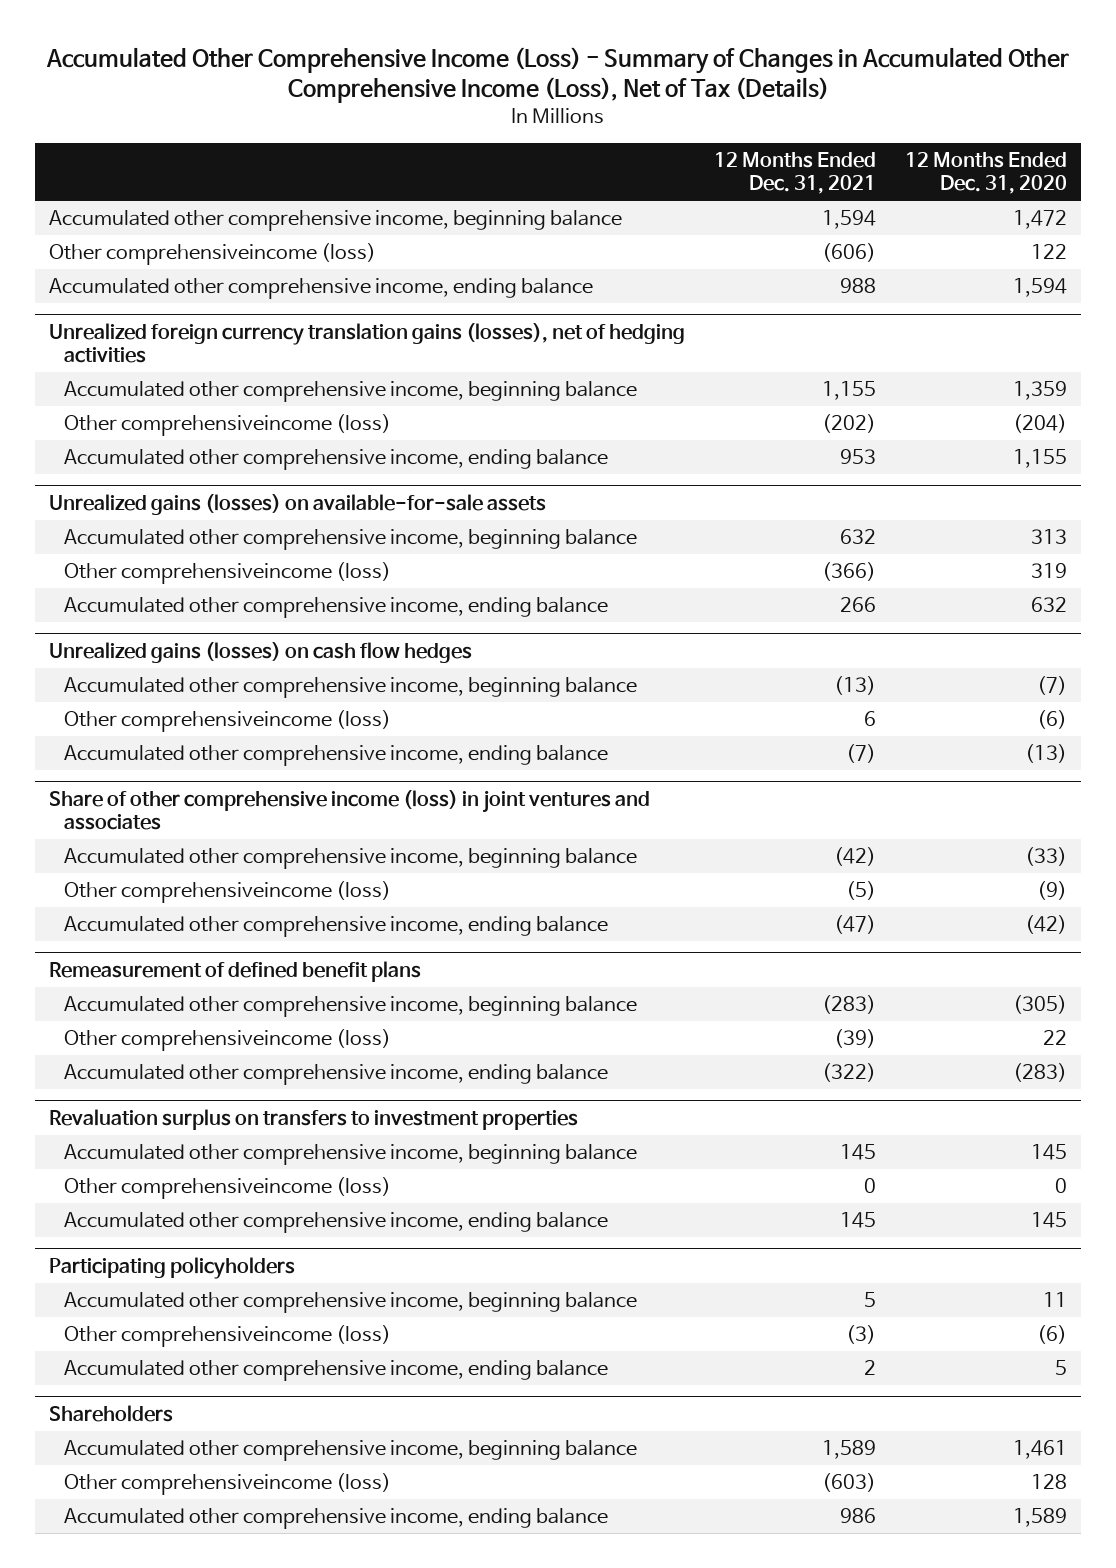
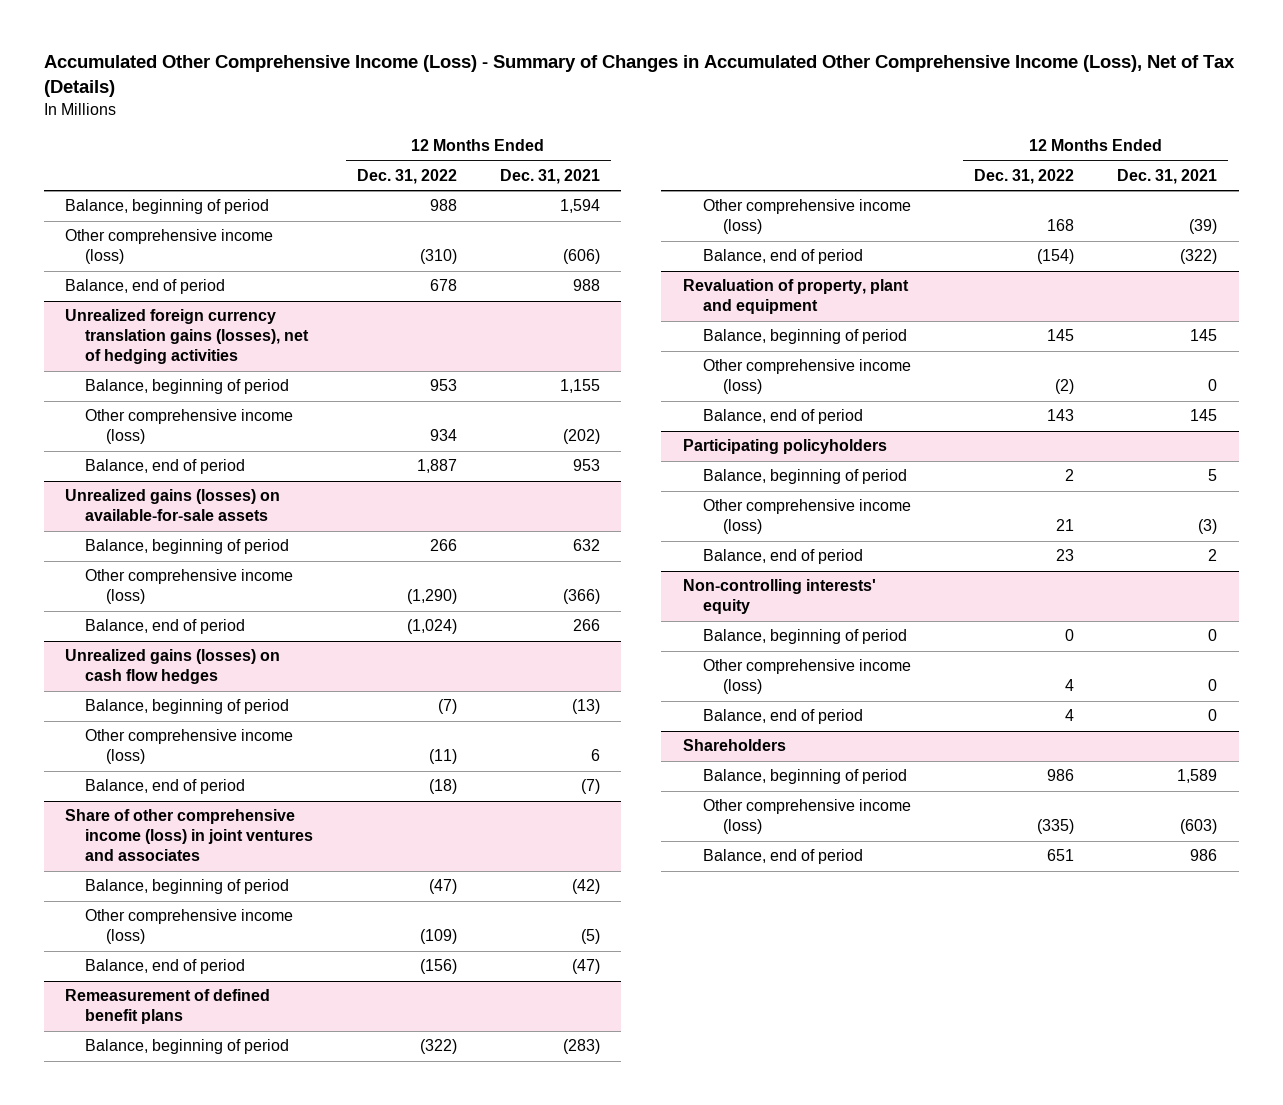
[904,152,1067,195] 12 Months Ended Dec. 31, 2020 -> none
none -> [356,168,457,184] Dec. 31, 2022
[49,210,623,232] Accumulated other comprehensive income, beginning balance -> [65,199,270,215] Balance, beginning of period
[49,243,377,266] Other comprehensiveincome (loss) -> [65,229,274,265] Other comprehensive income (loss)
[49,278,594,300] Accumulated other comprehensive income, ending balance -> [65,279,226,295] Balance, end of period
[64,381,638,403] Accumulated other comprehensive income, beginning balance -> [85,379,290,395] Balance, beginning of period
[64,414,392,437] Other comprehensiveincome (loss) -> [85,409,294,445] Other comprehensive income (loss)
[64,449,609,471] Accumulated other comprehensive income, ending balance -> [85,459,246,475] Balance, end of period
[64,529,638,551] Accumulated other comprehensive income, beginning balance -> [85,539,290,555] Balance, beginning of period
[64,562,392,585] Other comprehensiveincome (loss) -> [85,569,294,605] Other comprehensive income (loss)
[64,597,609,619] Accumulated other comprehensive income, ending balance -> [85,619,246,635] Balance, end of period
[64,677,638,699] Accumulated other comprehensive income, beginning balance -> [85,699,290,715] Balance, beginning of period
[64,710,392,733] Other comprehensiveincome (loss) -> [85,729,294,765] Other comprehensive income (loss)
[64,745,609,767] Accumulated other comprehensive income, ending balance -> [85,779,246,795] Balance, end of period
[64,848,638,870] Accumulated other comprehensive income, beginning balance -> [85,879,290,895] Balance, beginning of period
[64,881,392,904] Other comprehensiveincome (loss) -> [85,909,294,945] Other comprehensive income (loss)
[64,916,609,938] Accumulated other comprehensive income, ending balance -> [85,959,246,975] Balance, end of period
[64,996,638,1018] Accumulated other comprehensive income, beginning balance -> [85,1039,290,1055] Balance, beginning of period
[64,1029,392,1052] Other comprehensiveincome (loss) -> [703,199,912,235] Other comprehensive income (loss)
[64,1064,609,1086] Accumulated other comprehensive income, ending balance -> [703,249,864,265] Balance, end of period
[49,1108,579,1130] Revaluation surplus on transfers to investment properties -> [682,279,909,315] Revaluation of property, plant and equipment
[64,1144,638,1166] Accumulated other comprehensive income, beginning balance -> [703,329,908,345] Balance, beginning of period
[64,1177,392,1200] Other comprehensiveincome (loss) -> [703,359,912,395] Other comprehensive income (loss)
[64,1212,609,1234] Accumulated other comprehensive income, ending balance -> [703,409,864,425] Balance, end of period
[64,1292,638,1314] Accumulated other comprehensive income, beginning balance -> [703,469,908,485] Balance, beginning of period
[64,1325,392,1348] Other comprehensiveincome (loss) -> [703,499,912,535] Other comprehensive income (loss)
[64,1360,609,1382] Accumulated other comprehensive income, ending balance -> [703,549,864,565] Balance, end of period
none -> [682,579,876,615] Non-controlling interests' equity
none -> [703,629,908,645] Balance, beginning of period
none -> [703,659,912,695] Other comprehensive income (loss)
none -> [703,709,864,725] Balance, end of period
[64,1440,638,1462] Accumulated other comprehensive income, beginning balance -> [703,769,908,785] Balance, beginning of period
[64,1473,392,1496] Other comprehensiveincome (loss) -> [703,799,912,835] Other comprehensive income (loss)
[64,1508,609,1530] Accumulated other comprehensive income, ending balance -> [703,849,864,865] Balance, end of period

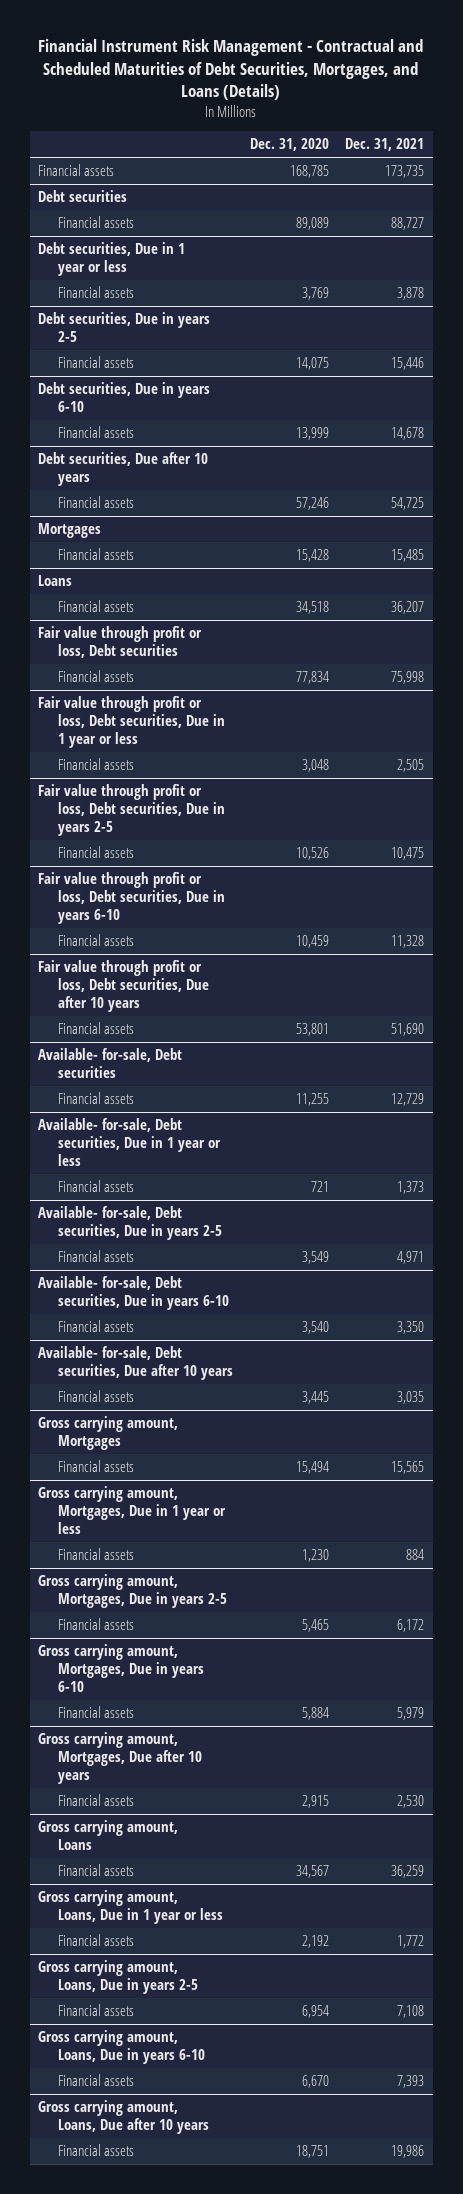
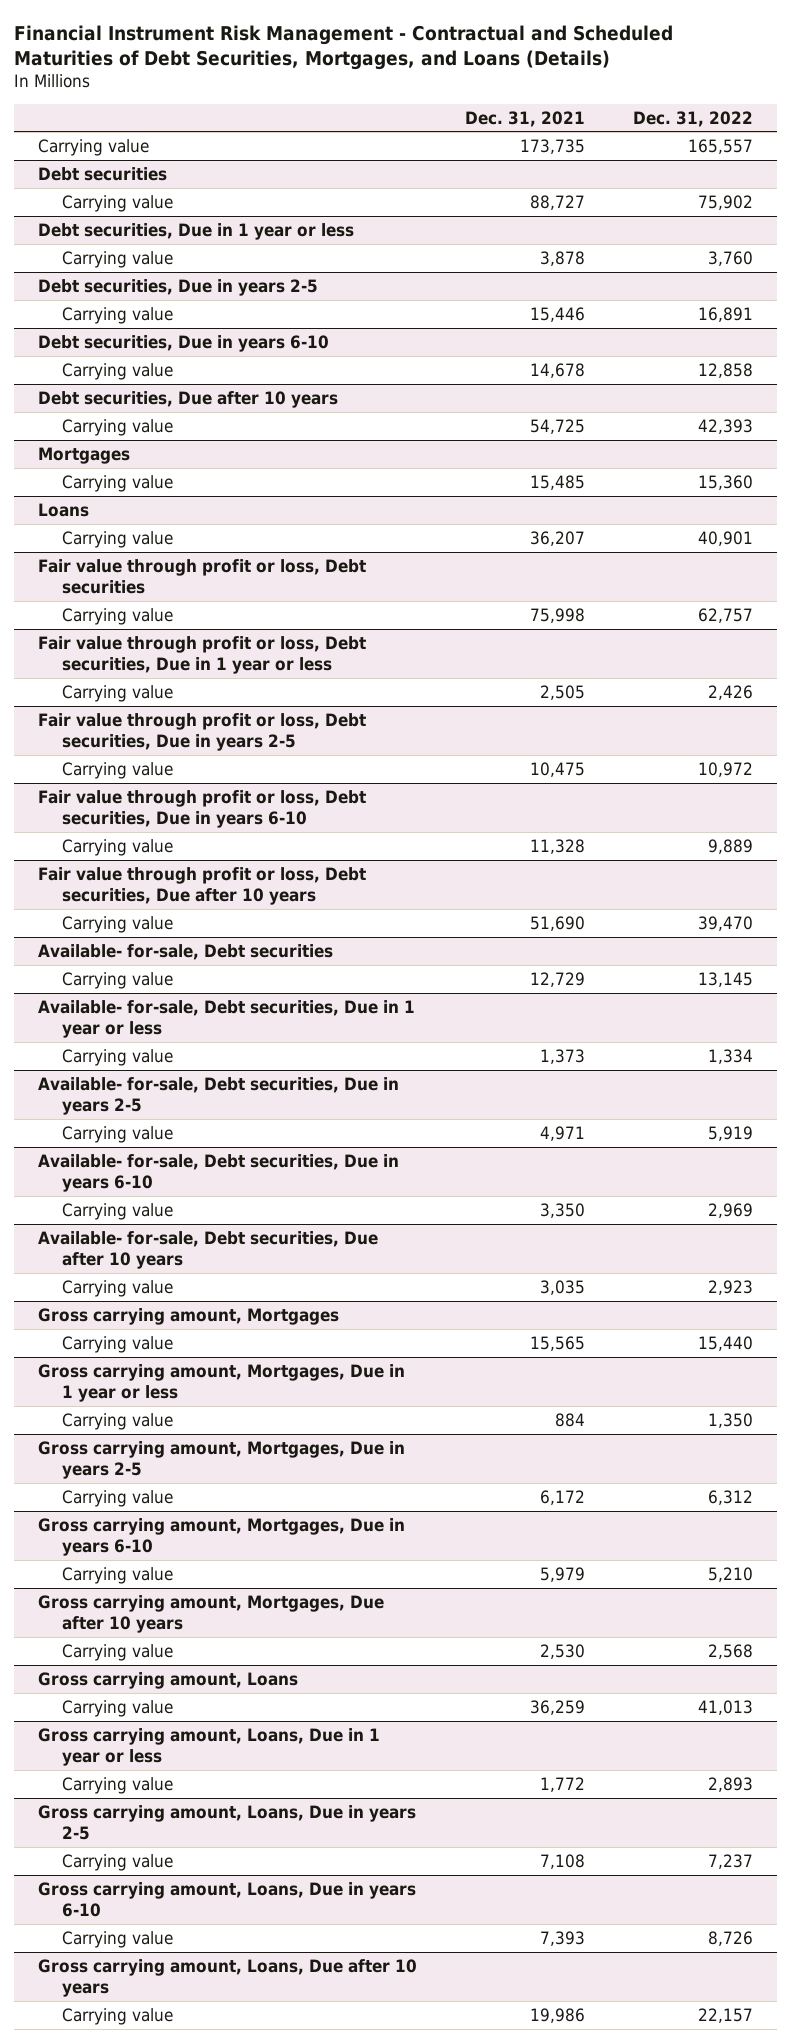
[249,138,329,152] Dec. 31, 2020 -> none
none -> [633,110,754,127] Dec. 31, 2022
[38,164,115,177] Financial assets -> [38,138,150,156] Carrying value
[57,216,134,229] Financial assets -> [61,194,173,212] Carrying value
[57,286,134,299] Financial assets -> [61,250,173,268] Carrying value
[57,356,134,369] Financial assets -> [61,306,173,324] Carrying value
[57,426,134,439] Financial assets -> [61,362,173,380] Carrying value
[57,496,134,509] Financial assets -> [61,418,173,436] Carrying value
[57,548,134,561] Financial assets -> [61,474,173,492] Carrying value
[57,600,134,613] Financial assets -> [61,530,173,548] Carrying value
[57,670,134,683] Financial assets -> [61,607,173,625] Carrying value
[57,758,134,771] Financial assets -> [61,684,173,702] Carrying value
[57,846,134,859] Financial assets -> [61,761,173,779] Carrying value
[57,934,134,947] Financial assets -> [61,838,173,856] Carrying value
[57,1022,134,1035] Financial assets -> [61,915,173,933] Carrying value
[57,1092,134,1105] Financial assets -> [61,971,173,989] Carrying value
[57,1180,134,1193] Financial assets -> [61,1048,173,1066] Carrying value
[57,1250,134,1263] Financial assets -> [61,1125,173,1143] Carrying value
[57,1320,134,1333] Financial assets -> [61,1202,173,1220] Carrying value
[57,1390,134,1403] Financial assets -> [61,1279,173,1297] Carrying value
[57,1460,134,1473] Financial assets -> [61,1335,173,1353] Carrying value
[57,1548,134,1561] Financial assets -> [61,1412,173,1430] Carrying value
[57,1618,134,1631] Financial assets -> [61,1489,173,1507] Carrying value
[57,1706,134,1719] Financial assets -> [61,1566,173,1584] Carrying value
[57,1794,134,1807] Financial assets -> [61,1643,173,1661] Carrying value
[57,1864,134,1877] Financial assets -> [61,1699,173,1717] Carrying value
[57,1934,134,1947] Financial assets -> [61,1776,173,1794] Carrying value
[57,2004,134,2017] Financial assets -> [61,1853,173,1871] Carrying value
[57,2074,134,2087] Financial assets -> [61,1930,173,1948] Carrying value
[57,2144,134,2157] Financial assets -> [61,2007,173,2025] Carrying value

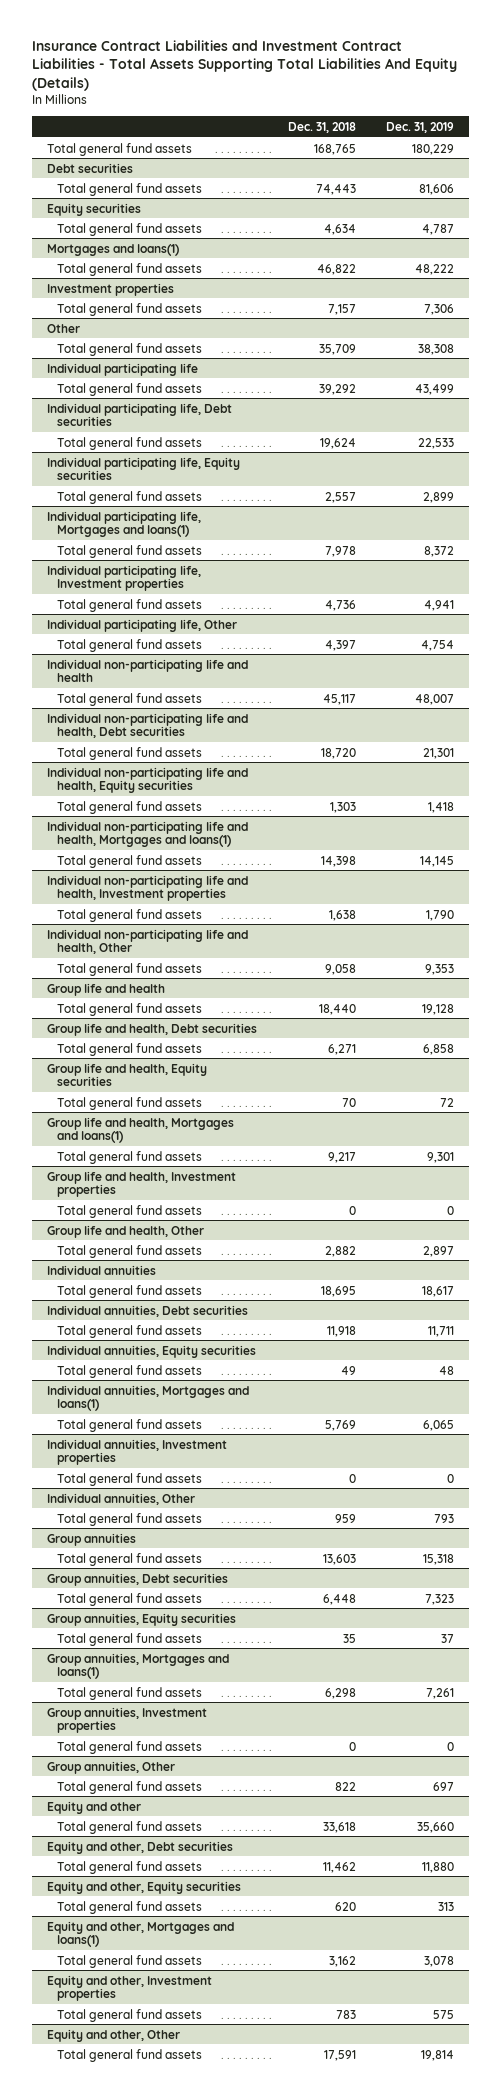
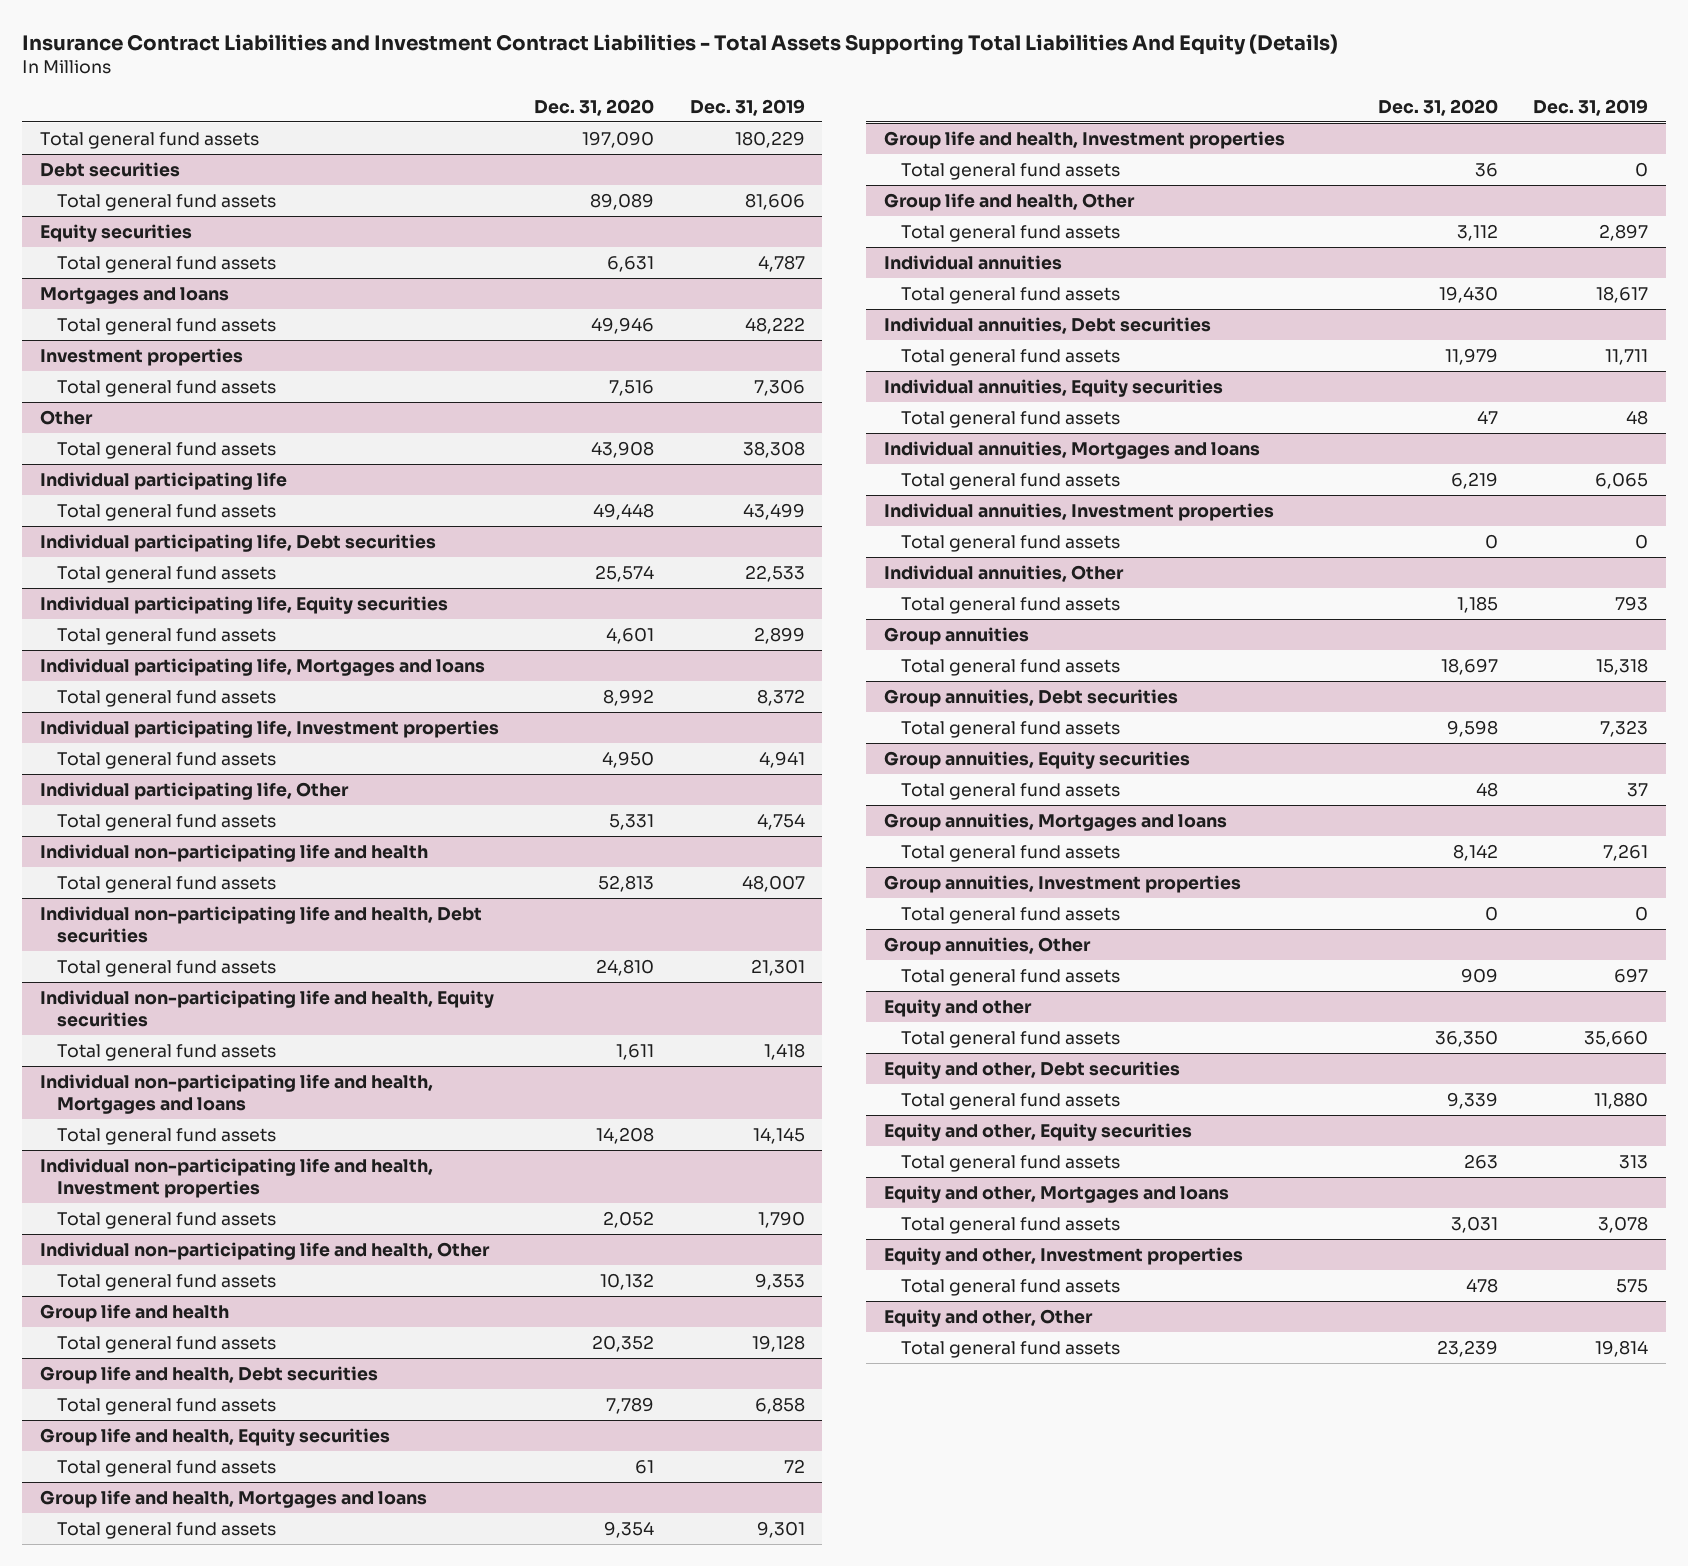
[287,121,356,133] Dec. 31, 2018 -> none
none -> [534,98,655,116] Dec. 31, 2020
[47,243,180,256] Mortgages and loans(1) -> [40,286,230,304] Mortgages and loans
[47,510,202,538] Individual participating life, Mortgages and loans(1) -> [40,657,486,676] Individual participating life, Mortgages and loans
[47,820,249,848] Individual non-participating life and health, Mortgages and loans(1) -> [40,1073,434,1114] Individual non-participating life and health, Mortgages and loans
[47,1116,235,1144] Group life and health, Mortgages and loans(1) -> [40,1489,428,1508] Group life and health, Mortgages and loans
[47,1384,250,1412] Individual annuities, Mortgages and loans(1) -> [883,440,1260,459] Individual annuities, Mortgages and loans
[47,1652,230,1680] Group annuities, Mortgages and loans(1) -> [883,812,1227,831] Group annuities, Mortgages and loans
[47,1920,235,1948] Equity and other, Mortgages and loans(1) -> [883,1184,1229,1203] Equity and other, Mortgages and loans

